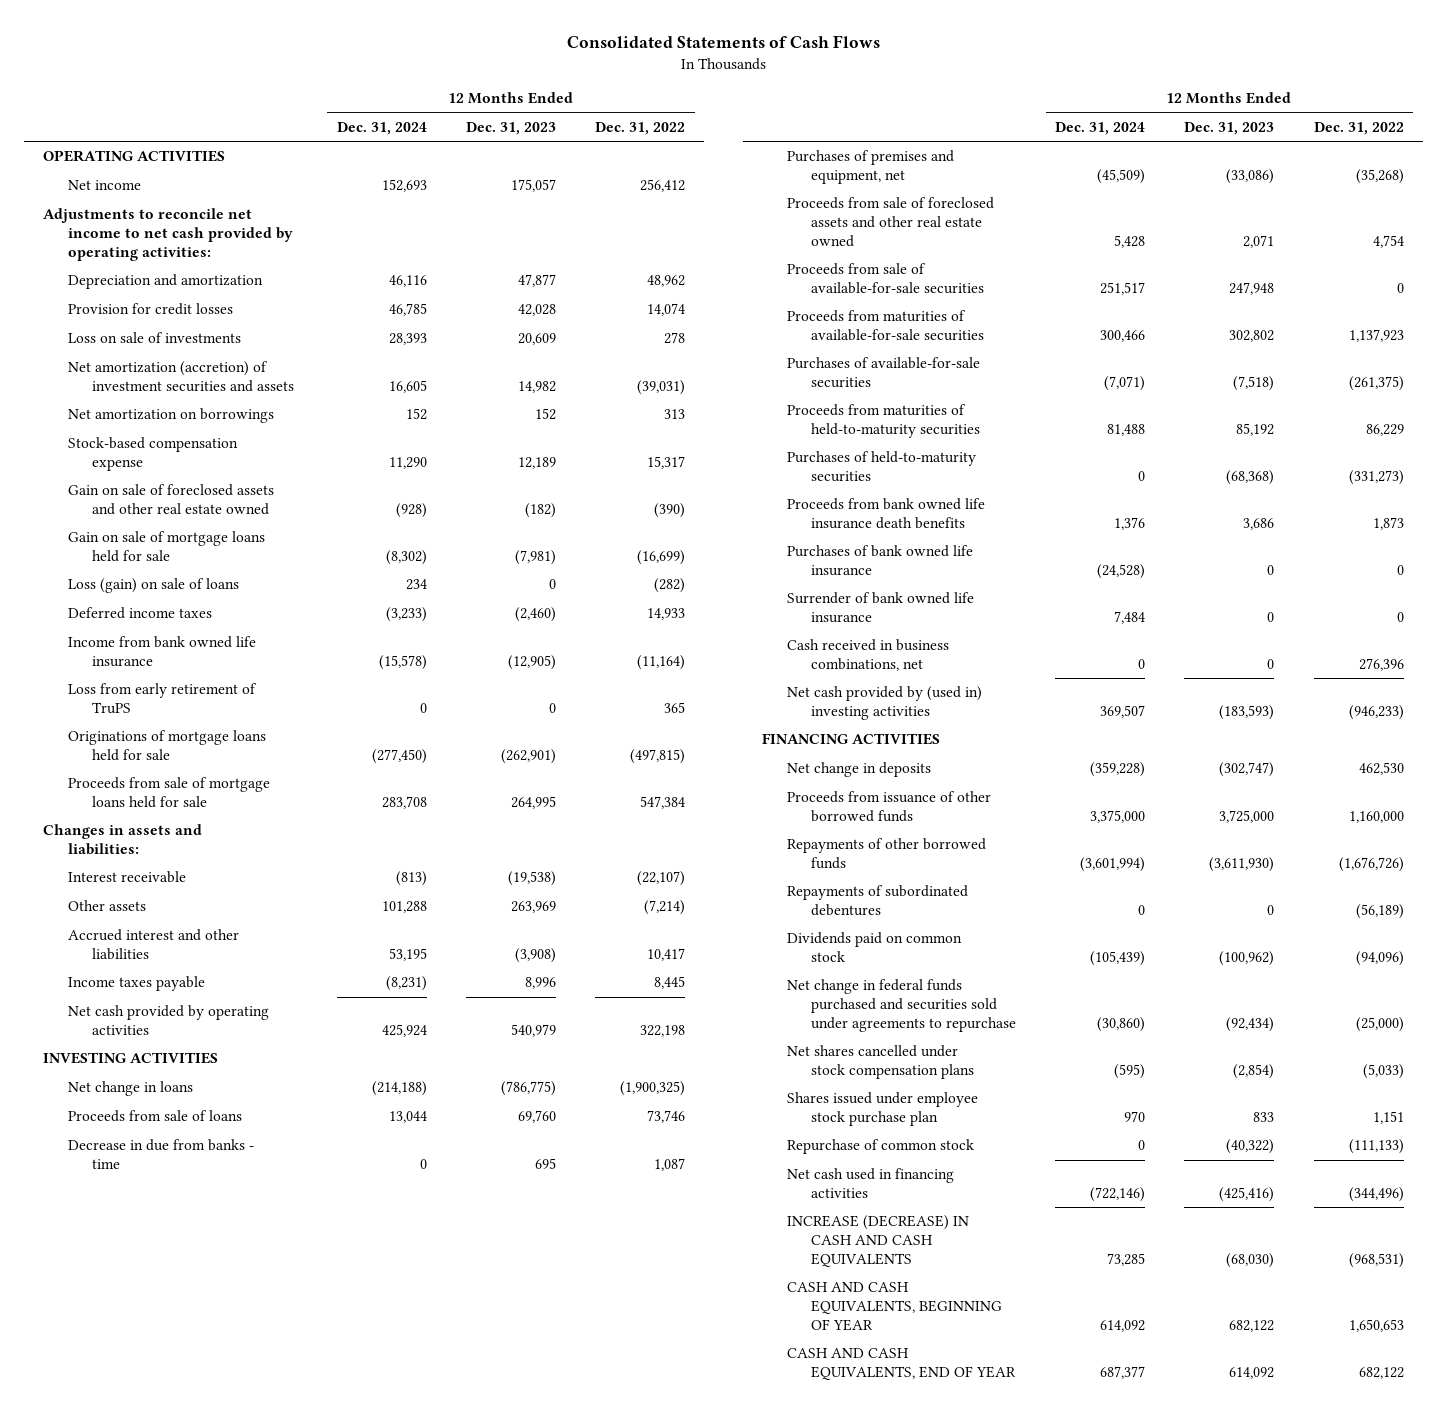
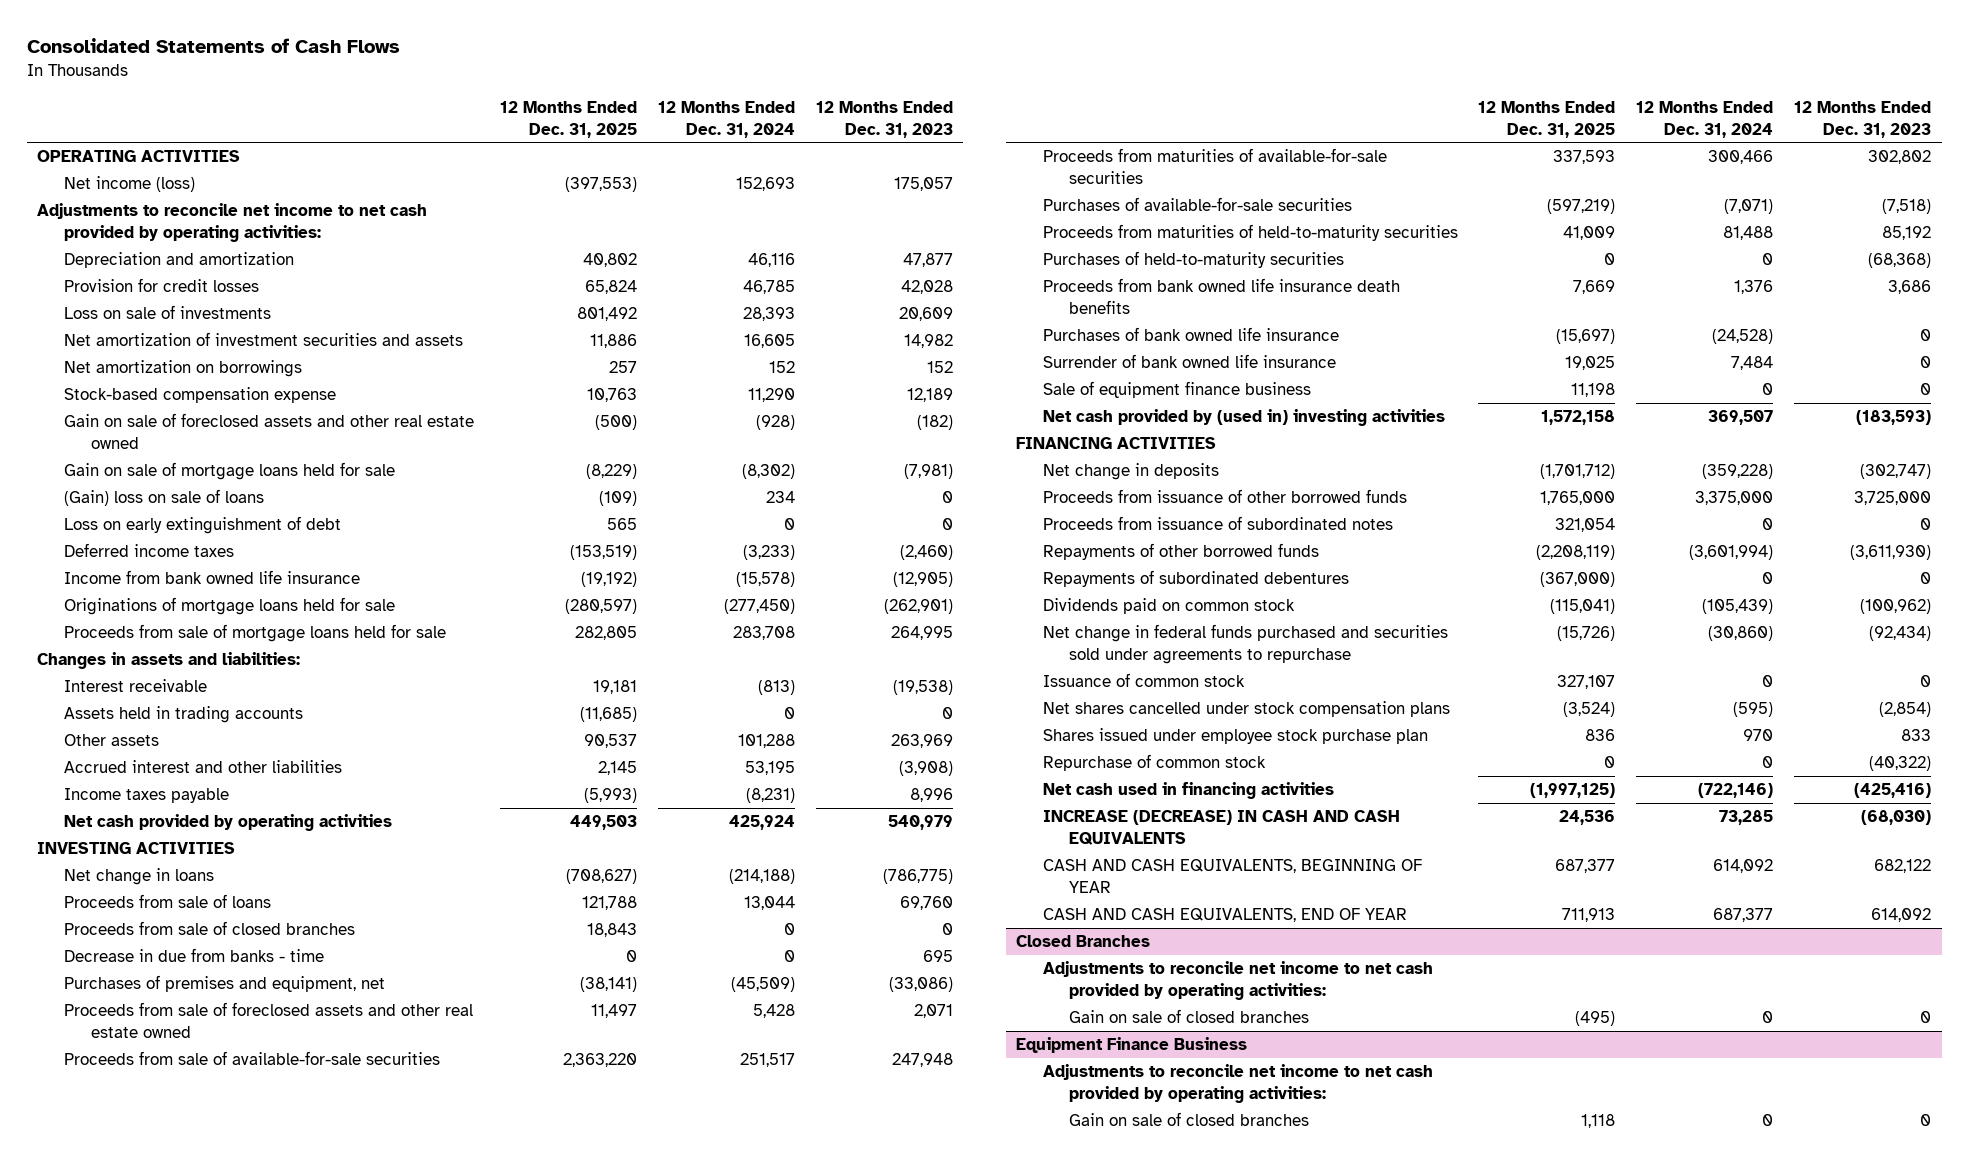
[594,121,685,135] Dec. 31, 2022 -> none
none -> [499,100,637,138] 12 Months Ended Dec. 31, 2025
[67,180,141,191] Net income -> [63,176,195,193] Net income (loss)
[67,361,295,392] Net amortization (accretion) of investment securities and assets -> [63,332,463,347] Net amortization of investment securities and assets
[67,578,239,594] Loss (gain) on sale of loans -> [63,489,264,507] (Gain) loss on sale of loans
none -> [63,516,341,535] Loss on early extinguishment of debt
[67,683,257,714] Loss from early retirement of TruPS -> none
none -> [63,706,303,724] Assets held in trading accounts
none -> [63,921,355,936] Proceeds from sale of closed branches
[786,639,949,671] Cash received in business combinations, net -> none
none -> [1042,381,1311,399] Sale of equipment finance business
none -> [1042,516,1393,531] Proceeds from issuance of subordinated notes
none -> [1042,673,1245,688] Issuance of common stock
none -> [1015,935,1150,948] Closed Branches
none -> [1042,961,1433,1001] Adjustments to reconcile net income to net cash provided by operating activities:
none -> [1069,1009,1310,1024] Gain on sale of closed branches
none -> [1015,1037,1247,1054] Equipment Finance Business
none -> [1042,1064,1433,1104] Adjustments to reconcile net income to net cash provided by operating activities:
none -> [1069,1112,1310,1127] Gain on sale of closed branches

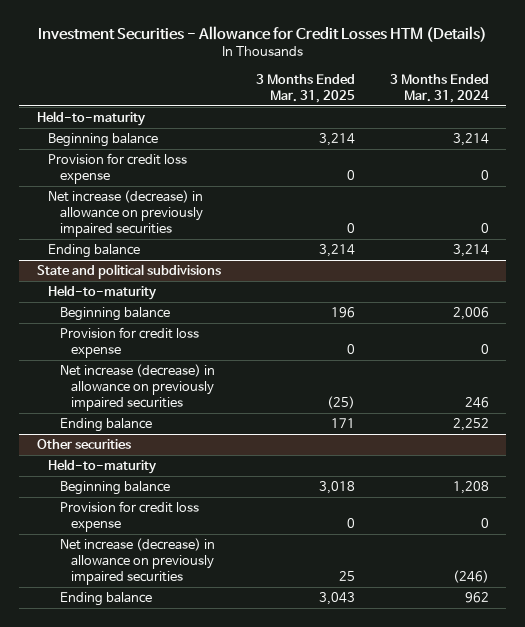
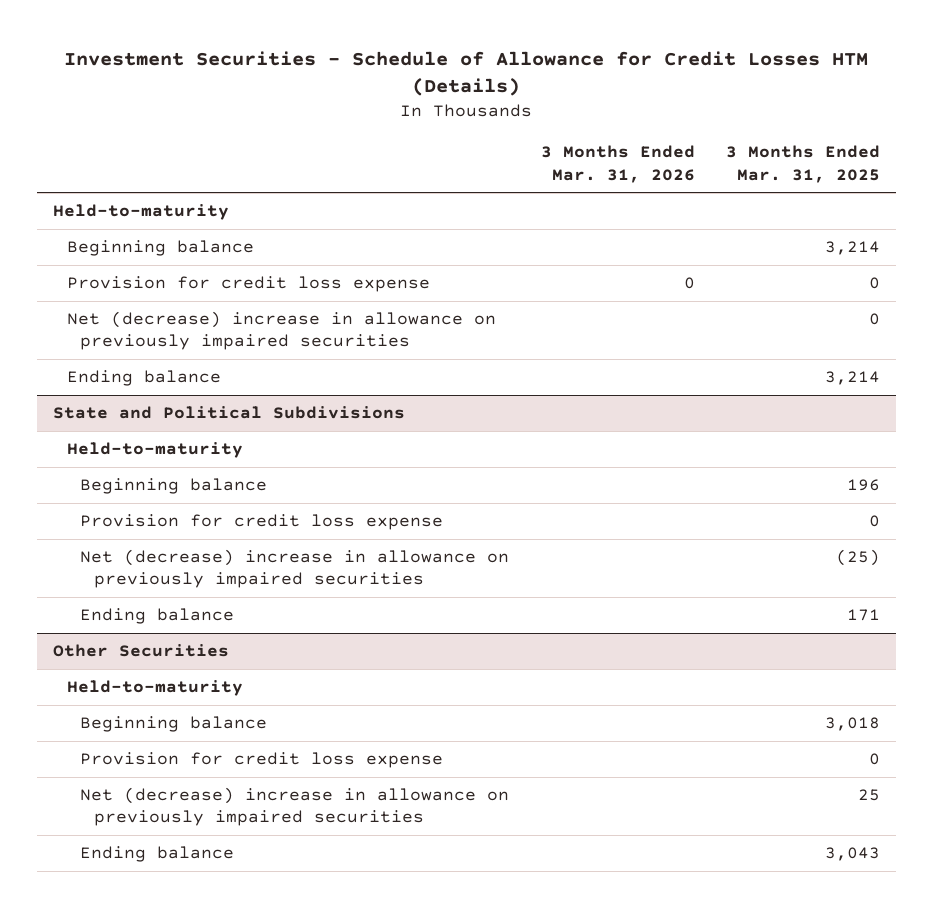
[37,26,487,43] Investment Securities - Allowance for Credit Losses HTM (Details) -> [64,50,869,97] Investment Securities - Schedule of Allowance for Credit Losses HTM (Details)
[389,73,489,103] 3 Months Ended Mar. 31, 2024 -> none
none -> [540,145,695,183] 3 Months Ended Mar. 31, 2026
[48,190,204,237] Net increase (decrease) in allowance on previously impaired securities -> [66,311,496,351] Net (decrease) increase in allowance on previously impaired securities
[36,264,221,280] State and political subdivisions -> [52,406,405,420] State and Political Subdivisions
[59,364,215,411] Net increase (decrease) in allowance on previously impaired securities -> [80,549,510,589] Net (decrease) increase in allowance on previously impaired securities
[36,439,131,450] Other securities -> [52,644,229,658] Other Securities
[59,538,215,585] Net increase (decrease) in allowance on previously impaired securities -> [80,787,510,827] Net (decrease) increase in allowance on previously impaired securities

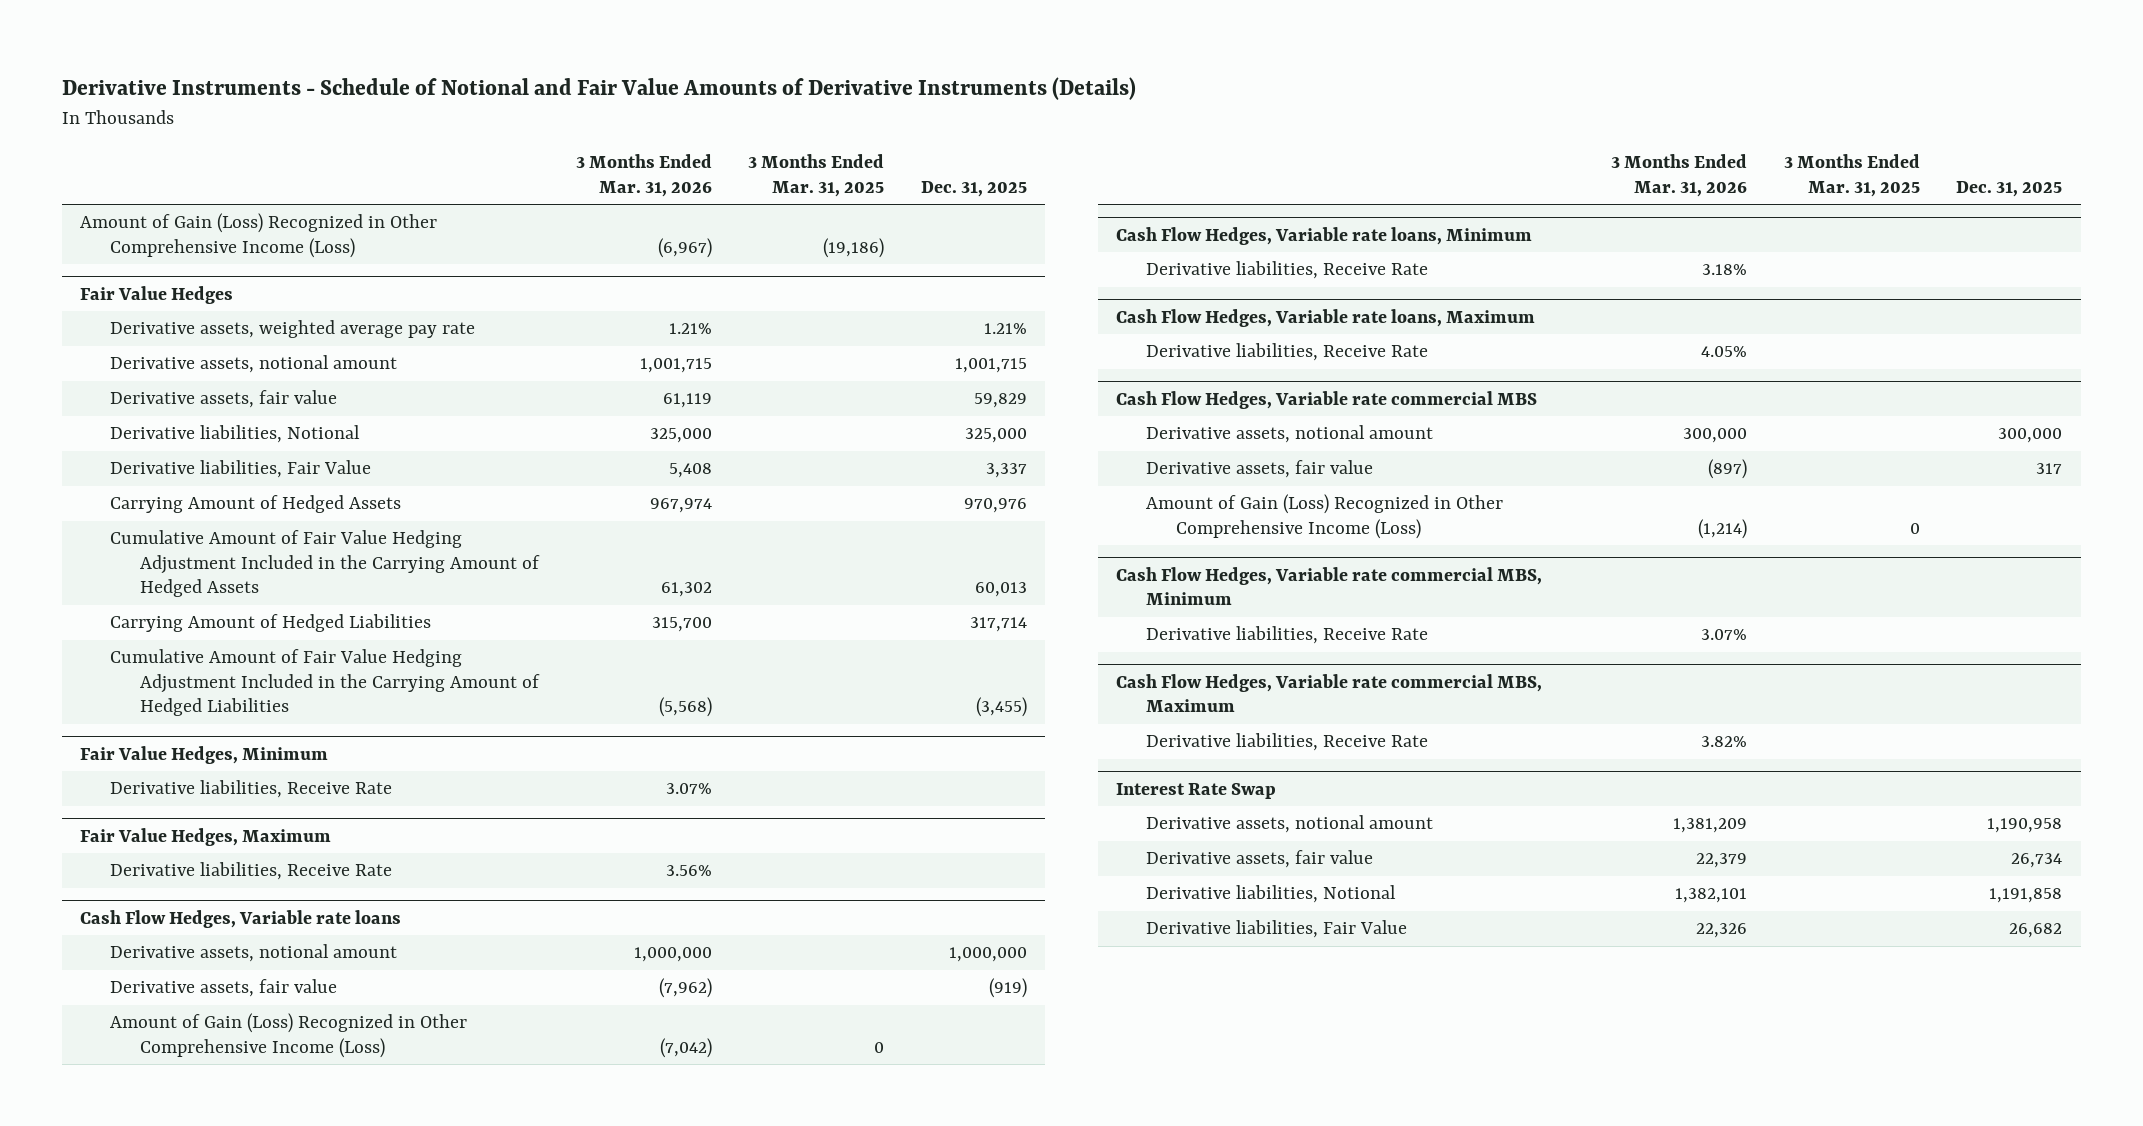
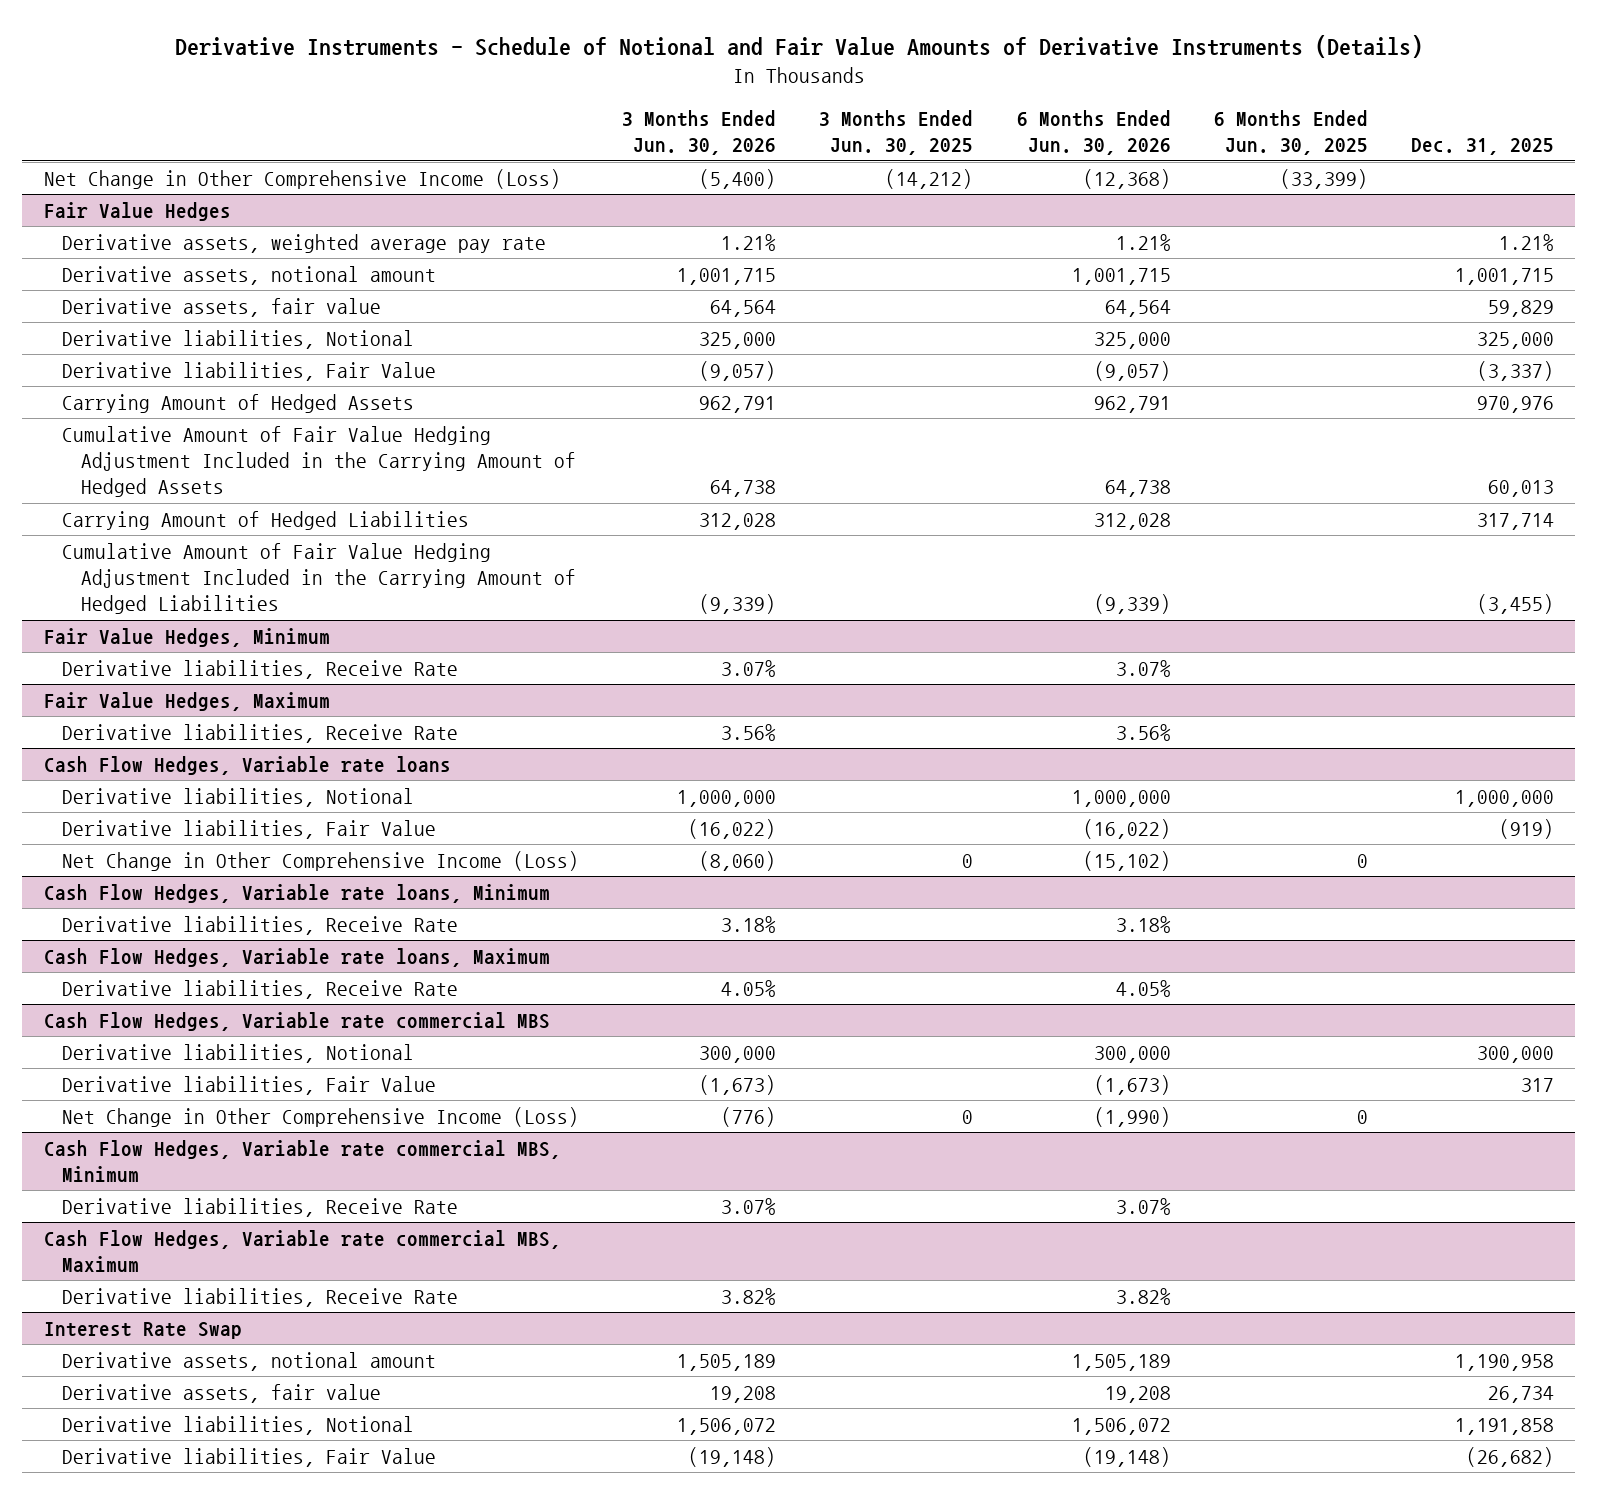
[575,154,712,197] 3 Months Ended Mar. 31, 2026 -> none
[748,154,885,197] 3 Months Ended Mar. 31, 2025 -> none
none -> [622,109,777,156] 3 Months Ended Jun. 30, 2026
none -> [819,109,974,156] 3 Months Ended Jun. 30, 2025
none -> [1016,109,1171,156] 6 Months Ended Jun. 30, 2026
none -> [1213,109,1368,156] 6 Months Ended Jun. 30, 2025
[80,213,438,258] Amount of Gain (Loss) Recognized in Other Comprehensive Income (Loss) -> [43,168,561,189] Net Change in Other Comprehensive Income (Loss)
[985,463,1027,479] 3,337 -> [1476,360,1554,381] (3,337)
[110,944,398,963] Derivative assets, notional amount -> none
none -> [62,787,415,807] Derivative liabilities, Notional
[110,979,338,998] Derivative assets, fair value -> [62,819,437,839] Derivative liabilities, Fair Value
[110,1013,468,1058] Amount of Gain (Loss) Recognized in Other Comprehensive Income (Loss) -> [62,850,580,871] Net Change in Other Comprehensive Income (Loss)
[1145,425,1433,444] Derivative assets, notional amount -> none
none -> [62,1043,415,1063] Derivative liabilities, Notional
[1145,460,1373,479] Derivative assets, fair value -> [62,1075,437,1095] Derivative liabilities, Fair Value
[1145,494,1503,539] Amount of Gain (Loss) Recognized in Other Comprehensive Income (Loss) -> [62,1106,580,1127] Net Change in Other Comprehensive Income (Loss)
[2009,923,2063,939] 26,682 -> [1465,1446,1554,1467] (26,682)

